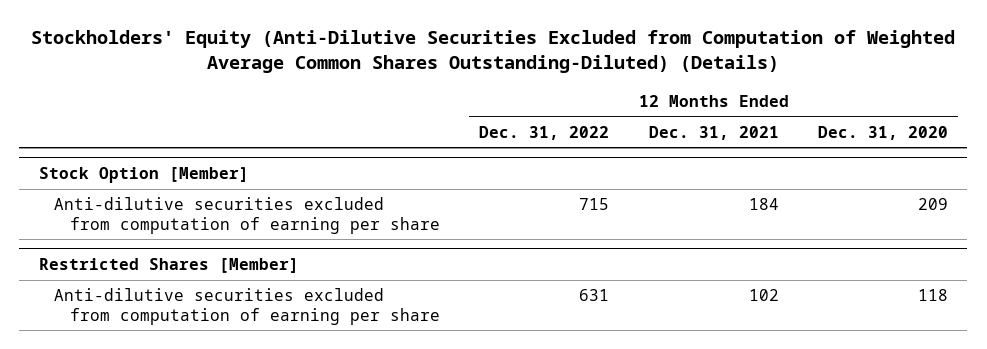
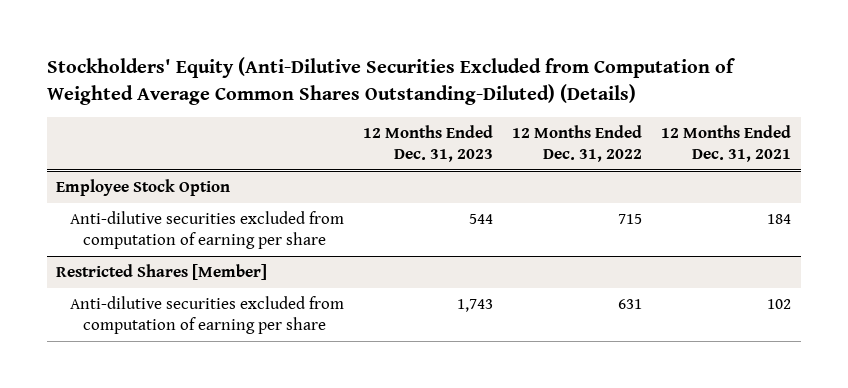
[817,125,948,140] Dec. 31, 2020 -> none
none -> [362,125,493,162] 12 Months Ended Dec. 31, 2023
[38,166,249,183] Stock Option [Member] -> [56,179,231,197] Employee Stock Option

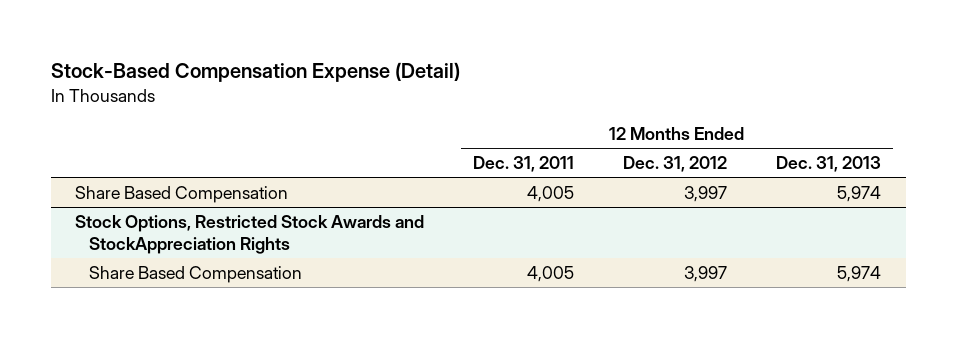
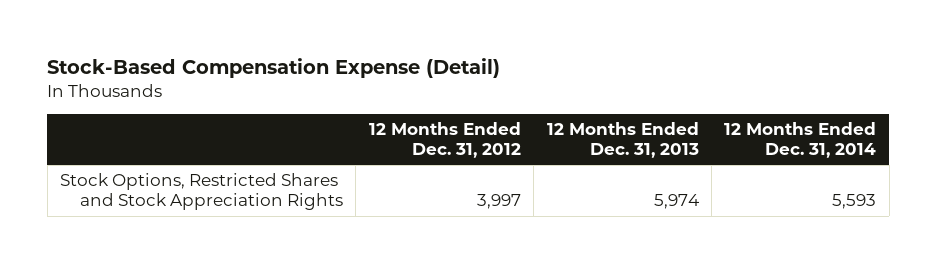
[473,156,575,173] Dec. 31, 2011 -> none
none -> [724,121,877,158] 12 Months Ended Dec. 31, 2014
[75,214,425,254] Stock Options, Restricted Stock Awards and StockAppreciation Rights -> none
[89,265,303,283] Share Based Compensation -> none
[75,185,289,203] Share Based Compensation -> [60,173,343,211] Stock Options, Restricted Shares and Stock Appreciation Rights

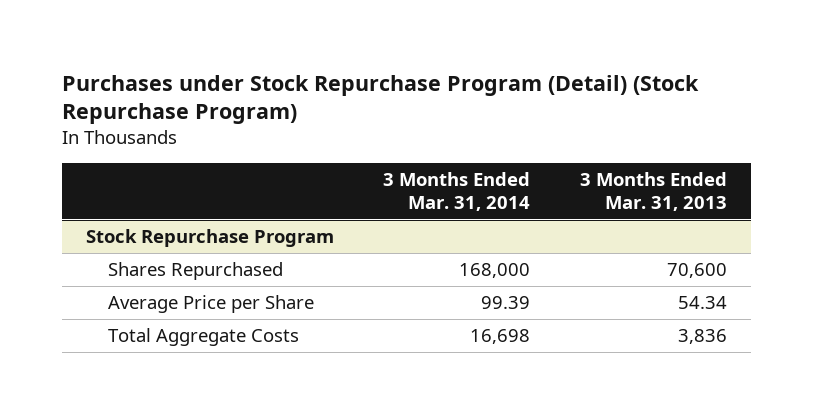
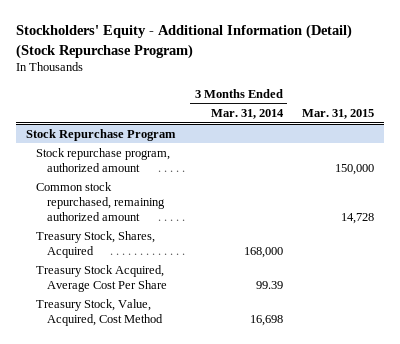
[61,74,699,125] Purchases under Stock Repurchase Program (Detail) (Stock Repurchase Program) -> [15,24,352,59] Stockholders' Equity - Additional Information (Detail) (Stock Repurchase Program)
[579,172,727,211] 3 Months Ended Mar. 31, 2013 -> none
none -> [302,109,375,120] Mar. 31, 2015
none -> [36,147,171,172] Stock repurchase program, authorized amount
none -> [36,181,165,221] Common stock repurchased, remaining authorized amount
[108,262,284,281] Shares Repurchased -> [36,230,156,258] Treasury Stock, Shares, Acquired
[108,295,315,314] Average Price per Share -> [36,264,167,292] Treasury Stock Acquired, Average Cost Per Share
[108,328,300,347] Total Aggregate Costs -> [36,298,163,326] Treasury Stock, Value, Acquired, Cost Method

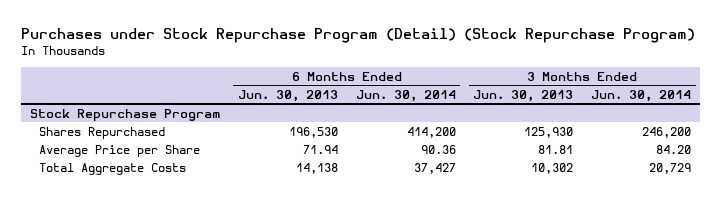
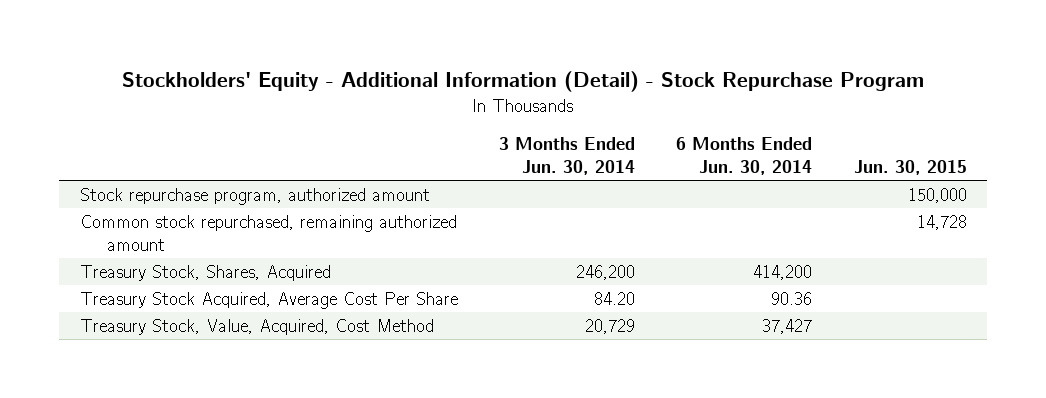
[21,28,696,44] Purchases under Stock Repurchase Program (Detail) (Stock Repurchase Program) -> [122,71,925,93] Stockholders' Equity - Additional Information (Detail) - Stock Repurchase Program
[237,89,338,102] Jun. 30, 2013 -> none
[473,89,574,102] Jun. 30, 2013 -> none
none -> [853,159,967,175] Jun. 30, 2015
[29,108,220,121] Stock Repurchase Program -> none
none -> [79,187,430,205] Stock repurchase program, authorized amount
none -> [79,214,457,251] Common stock repurchased, remaining authorized amount
[39,126,166,139] Shares Repurchased -> [79,264,331,281] Treasury Stock, Shares, Acquired
[39,144,201,157] Average Price per Share -> [79,291,458,309] Treasury Stock Acquired, Average Cost Per Share
[39,162,187,175] Total Aggregate Costs -> [79,318,434,335] Treasury Stock, Value, Acquired, Cost Method

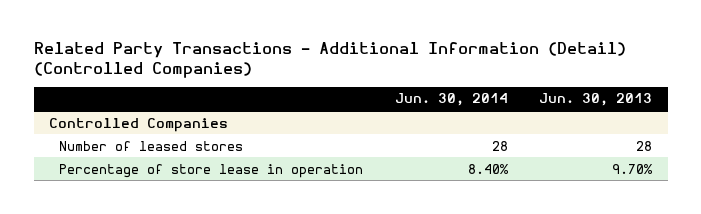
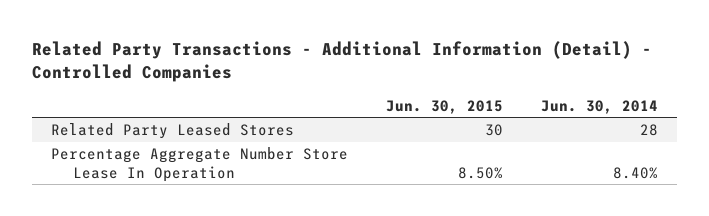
[33,41,626,78] Related Party Transactions - Additional Information (Detail) (Controlled Companies) -> [31,41,652,83] Related Party Transactions - Additional Information (Detail) - Controlled Companies
[538,93,652,107] Jun. 30, 2013 -> none
none -> [386,99,504,114] Jun. 30, 2015
[49,117,229,132] Controlled Companies -> none
[59,140,244,151] Number of leased stores -> [50,123,294,140] Related Party Leased Stores
[59,163,364,178] Percentage of store lease in operation -> [50,147,348,182] Percentage Aggregate Number Store Lease In Operation

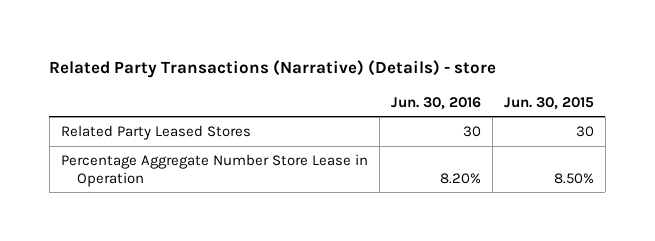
[31,41,652,83] Related Party Transactions - Additional Information (Detail) - Controlled Companies -> [49,59,497,78] Related Party Transactions (Narrative) (Details) - store
[541,99,659,114] Jun. 30, 2014 -> none
none -> [390,96,481,110] Jun. 30, 2016
[50,147,348,182] Percentage Aggregate Number Store Lease In Operation -> [60,154,368,187] Percentage Aggregate Number Store Lease in Operation

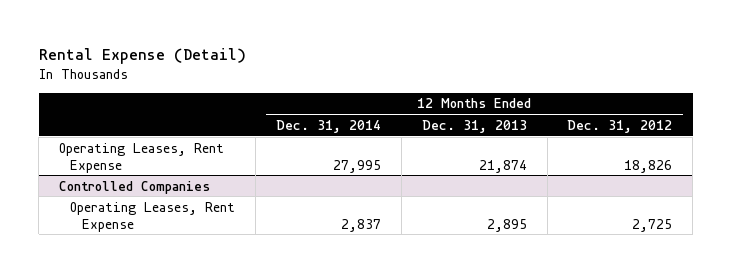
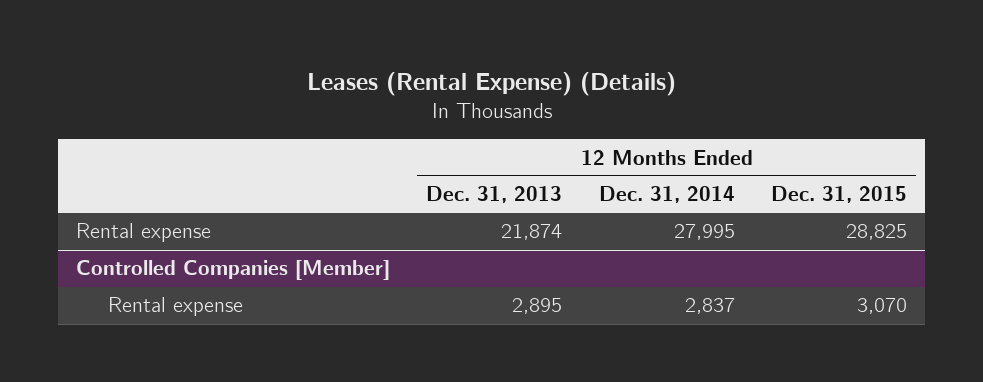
[38,48,246,65] Rental Expense (Detail) -> [306,72,676,97] Leases (Rental Expense) (Details)
[567,119,673,133] Dec. 31, 2012 -> none
none -> [771,186,908,204] Dec. 31, 2015
[58,142,224,173] Operating Leases, Rent Expense -> [75,223,211,243] Rental expense
[58,180,210,194] Controlled Companies -> [75,260,390,281] Controlled Companies [Member]
[70,201,236,232] Operating Leases, Rent Expense -> [107,297,243,317] Rental expense

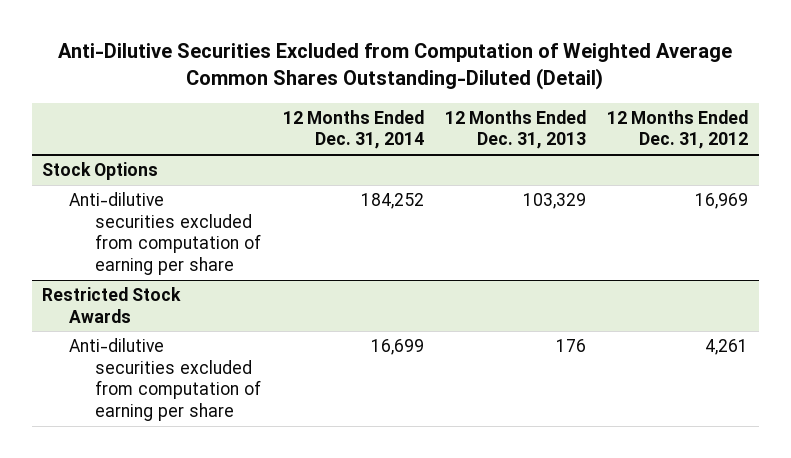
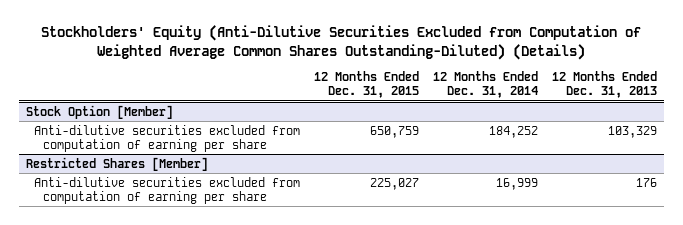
[58,43,733,91] Anti-Dilutive Securities Excluded from Computation of Weighted Average Common Shares Outstanding-Diluted (Detail) -> [41,25,642,60] Stockholders' Equity (Anti-Dilutive Securities Excluded from Computation of Weighted Average Common Shares Outstanding-Diluted) (Details)
[607,109,749,150] 12 Months Ended Dec. 31, 2012 -> none
none -> [314,71,420,99] 12 Months Ended Dec. 31, 2015
[42,162,159,181] Stock Options -> [25,104,173,119] Stock Option [Member]
[42,287,182,323] Restricted Stock Awards -> [25,156,208,171] Restricted Shares [Member]
[370,339,424,356] 16,699 -> [496,177,539,190] 16,999

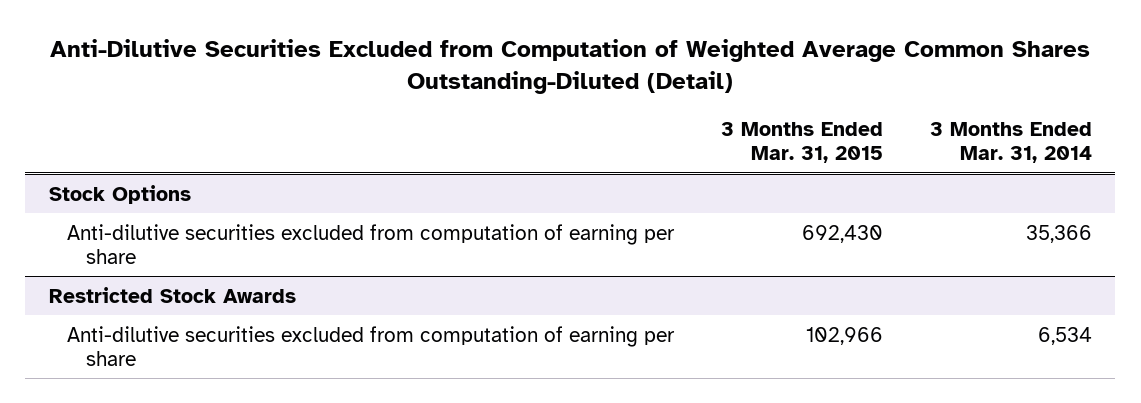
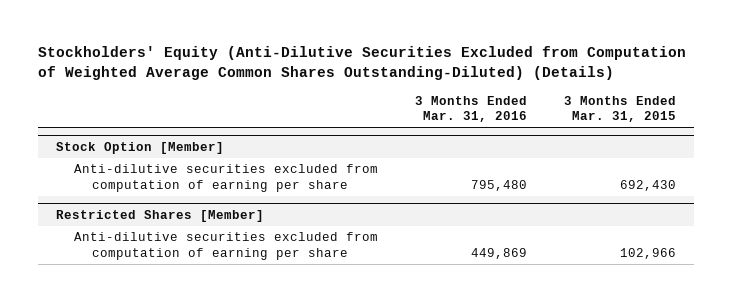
[50,39,1091,95] Anti-Dilutive Securities Excluded from Computation of Weighted Average Common Shares Outstanding-Diluted (Detail) -> [37,46,686,80] Stockholders' Equity (Anti-Dilutive Securities Excluded from Computation of Weighted Average Common Shares Outstanding-Diluted) (Details)
[929,122,1092,164] 3 Months Ended Mar. 31, 2014 -> none
none -> [414,95,527,123] 3 Months Ended Mar. 31, 2016
[48,184,191,204] Stock Options -> [55,141,224,154] Stock Option [Member]
[48,286,296,303] Restricted Stock Awards -> [55,209,264,222] Restricted Shares [Member]

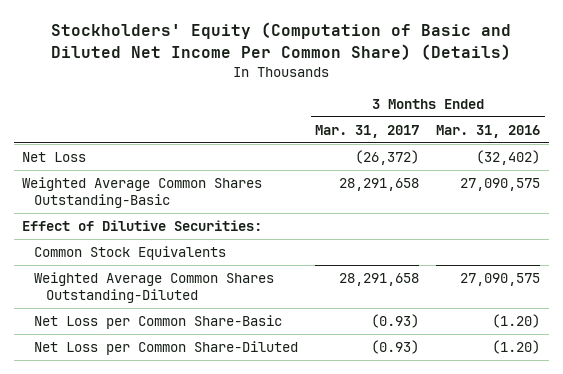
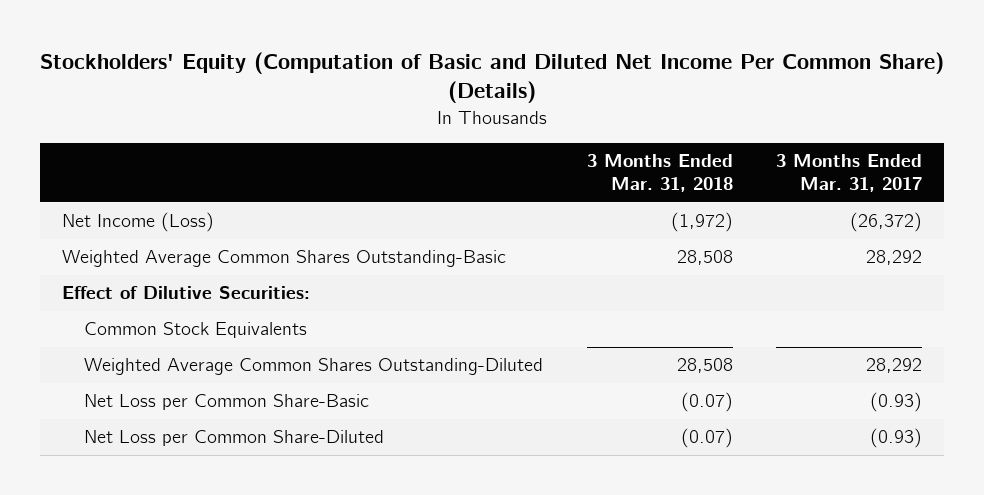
[436,124,541,138] Mar. 31, 2016 -> none
none -> [586,153,733,193] 3 Months Ended Mar. 31, 2018
[22,152,87,163] Net Loss -> [61,212,214,233] Net Income (Loss)
[339,178,420,192] 28,291,658 -> [866,250,923,266] 28,292
[339,273,420,287] 28,291,658 -> [866,358,923,374] 28,292

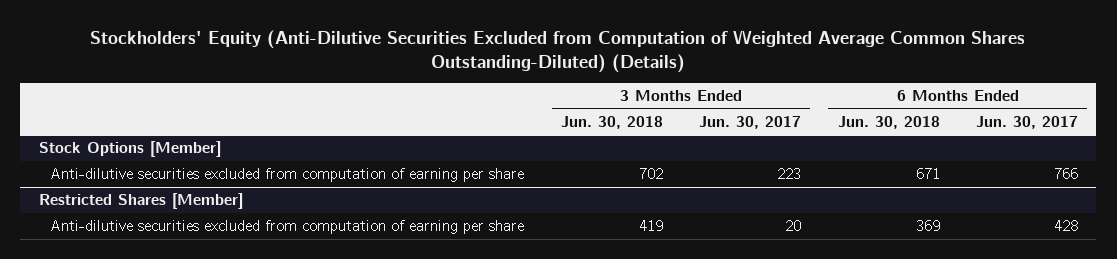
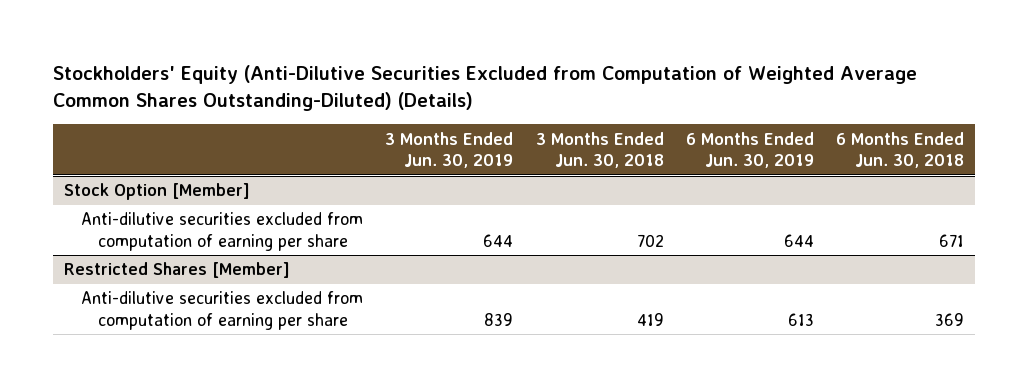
[699,115,802,129] Jun. 30, 2017 -> none
[975,115,1078,129] Jun. 30, 2017 -> none
none -> [385,131,514,169] 3 Months Ended Jun. 30, 2019
none -> [685,131,814,169] 6 Months Ended Jun. 30, 2019
[38,141,221,158] Stock Options [Member] -> [64,183,251,201] Stock Option [Member]

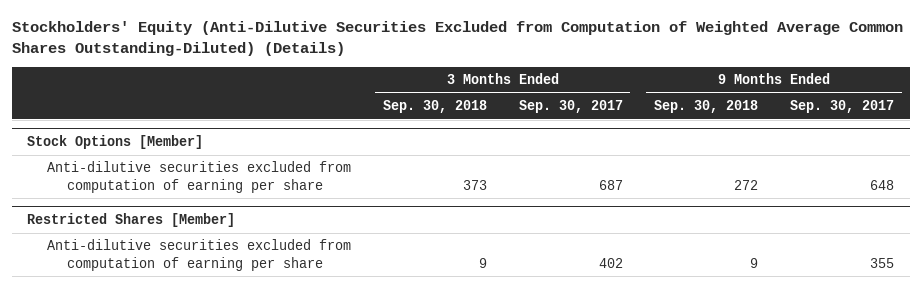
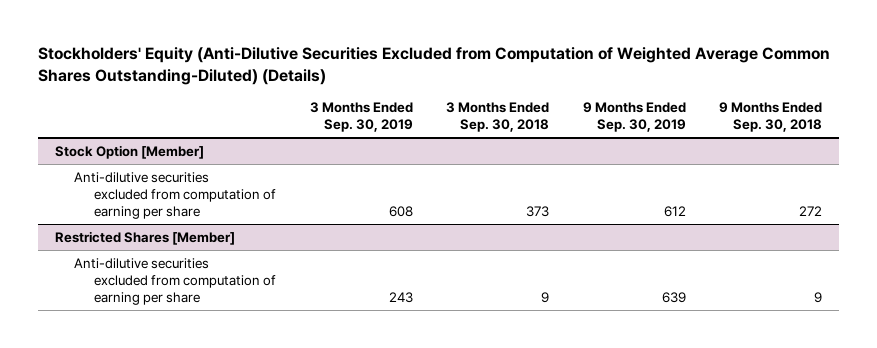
[518,100,623,114] Sep. 30, 2017 -> none
[789,100,894,114] Sep. 30, 2017 -> none
none -> [309,102,413,133] 3 Months Ended Sep. 30, 2019
none -> [582,102,686,133] 9 Months Ended Sep. 30, 2019
[27,135,204,150] Stock Options [Member] -> [54,144,204,159] Stock Option [Member]

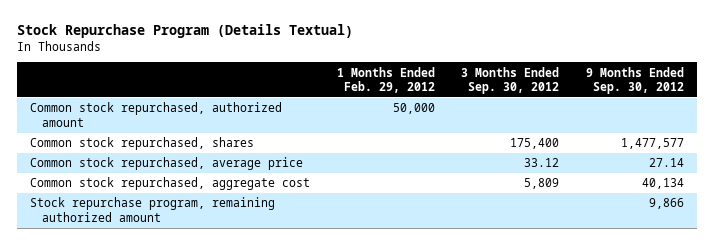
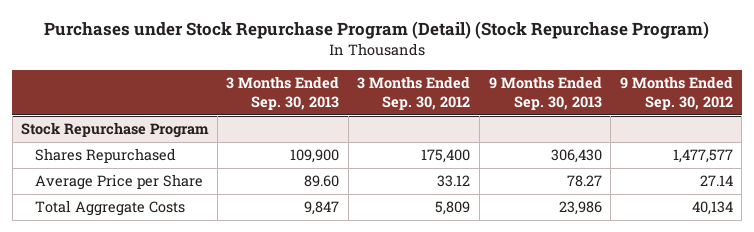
[17,24,354,39] Stock Repurchase Program (Details Textual) -> [43,21,709,40] Purchases under Stock Repurchase Program (Detail) (Stock Repurchase Program)
[336,66,435,93] 1 Months Ended Feb. 29, 2012 -> none
none -> [226,76,340,110] 3 Months Ended Sep. 30, 2013
none -> [488,76,602,110] 9 Months Ended Sep. 30, 2013
[30,102,283,127] Common stock repurchased, authorized amount -> none
[30,197,276,222] Stock repurchase program, remaining authorized amount -> none
none -> [21,122,210,139] Stock Repurchase Program
[30,137,255,151] Common stock repurchased, shares -> [34,148,176,164] Shares Repurchased
[30,157,304,171] Common stock repurchased, average price -> [34,174,203,191] Average Price per Share
[30,177,311,191] Common stock repurchased, aggregate cost -> [34,200,185,217] Total Aggregate Costs

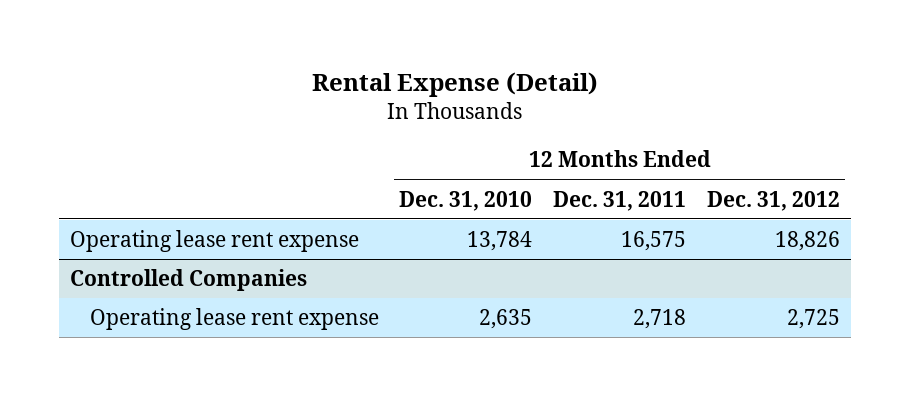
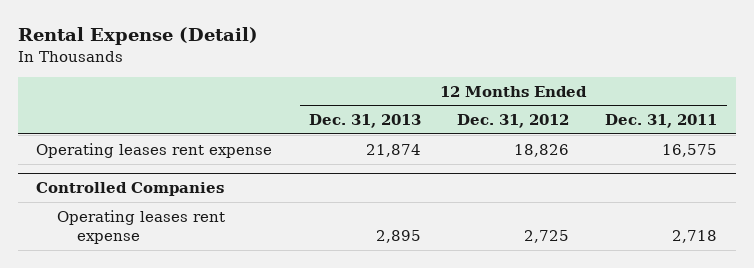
[399,190,533,211] Dec. 31, 2010 -> none
none -> [308,114,421,129] Dec. 31, 2013
[69,230,359,253] Operating lease rent expense -> [36,142,273,158] Operating leases rent expense
[89,308,379,331] Operating lease rent expense -> [56,209,225,245] Operating leases rent expense

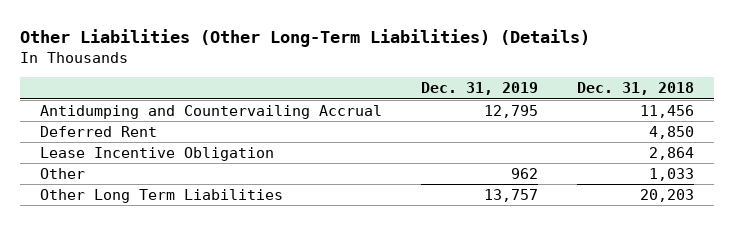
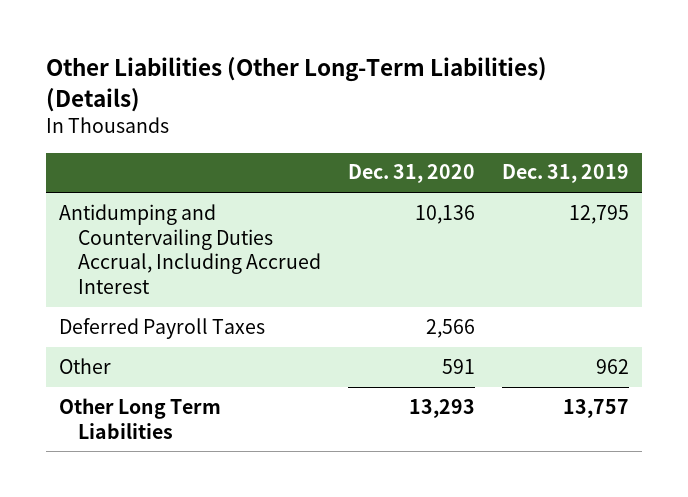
[576,82,694,96] Dec. 31, 2018 -> none
none -> [348,164,476,184] Dec. 31, 2020
[39,125,157,137] Deferred Rent -> none
[39,146,274,161] Lease Incentive Obligation -> none
[39,104,382,119] Antidumping and Countervailing Accrual -> [59,203,322,295] Antidumping and Countervailing Duties Accrual, Including Accrued Interest
none -> [59,317,266,339] Deferred Payroll Taxes

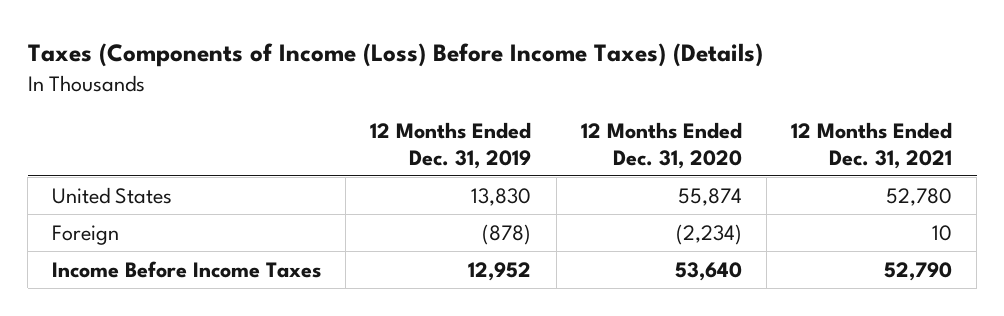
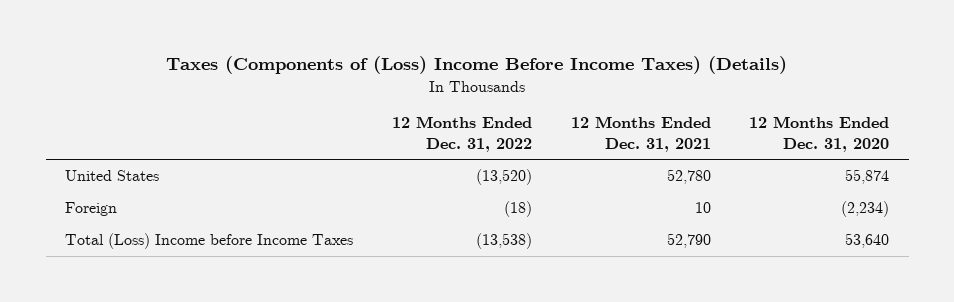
[27,43,763,68] Taxes (Components of Income (Loss) Before Income Taxes) (Details) -> [166,56,788,75] Taxes (Components of (Loss) Income Before Income Taxes) (Details)
[370,122,532,169] 12 Months Ended Dec. 31, 2019 -> none
none -> [391,116,532,152] 12 Months Ended Dec. 31, 2022
[52,260,322,278] Income Before Income Taxes -> [65,233,354,250] Total (Loss) Income before Income Taxes

